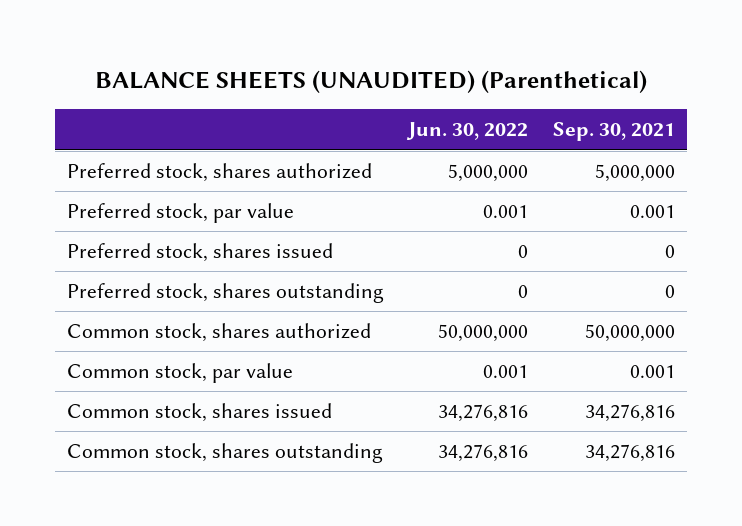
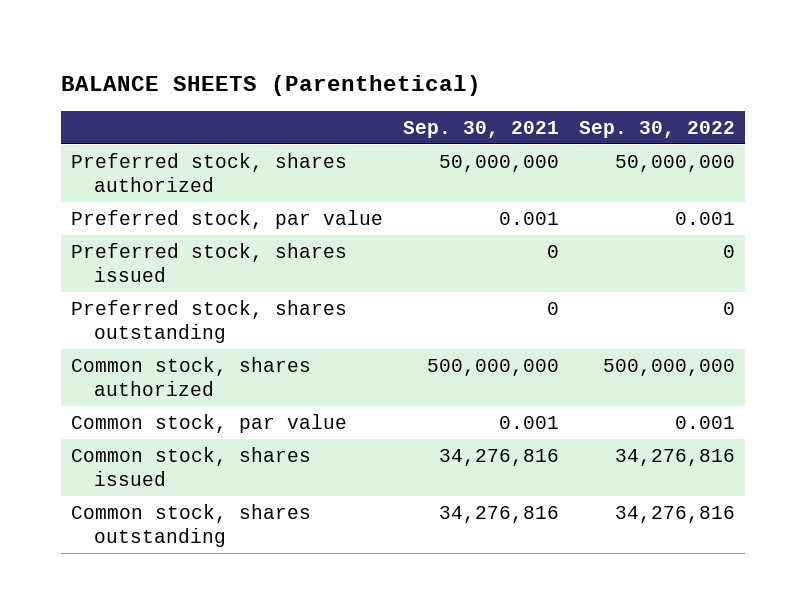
[94,70,647,94] BALANCE SHEETS (UNAUDITED) (Parenthetical) -> [60,75,481,97] BALANCE SHEETS (Parenthetical)
[406,122,529,141] Jun. 30, 2022 -> none
none -> [578,120,735,138] Sep. 30, 2022
[594,164,675,183] 5,000,000 -> [438,154,559,172] 50,000,000
[584,324,675,343] 50,000,000 -> [426,358,559,376] 500,000,000

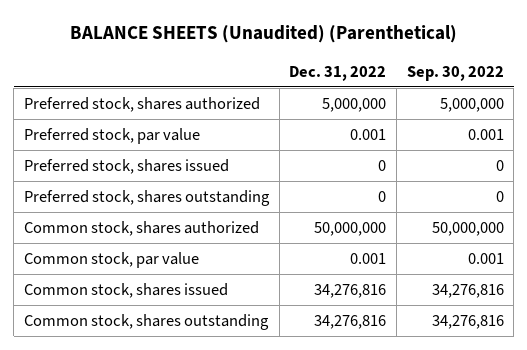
[60,75,481,97] BALANCE SHEETS (Parenthetical) -> [69,25,457,44] BALANCE SHEETS (Unaudited) (Parenthetical)
[402,120,559,138] Sep. 30, 2021 -> none
none -> [289,65,387,81] Dec. 31, 2022
[614,154,735,172] 50,000,000 -> [439,97,504,112] 5,000,000
[602,358,735,376] 500,000,000 -> [431,221,504,236] 50,000,000

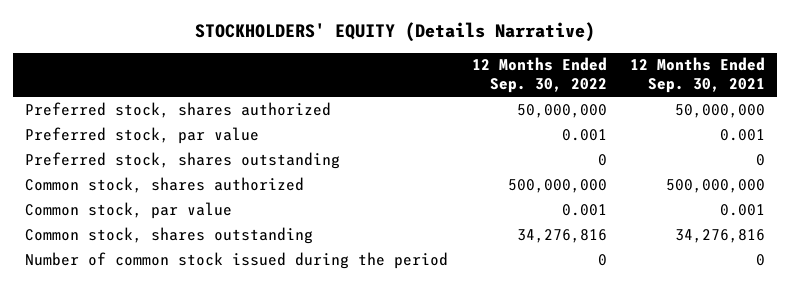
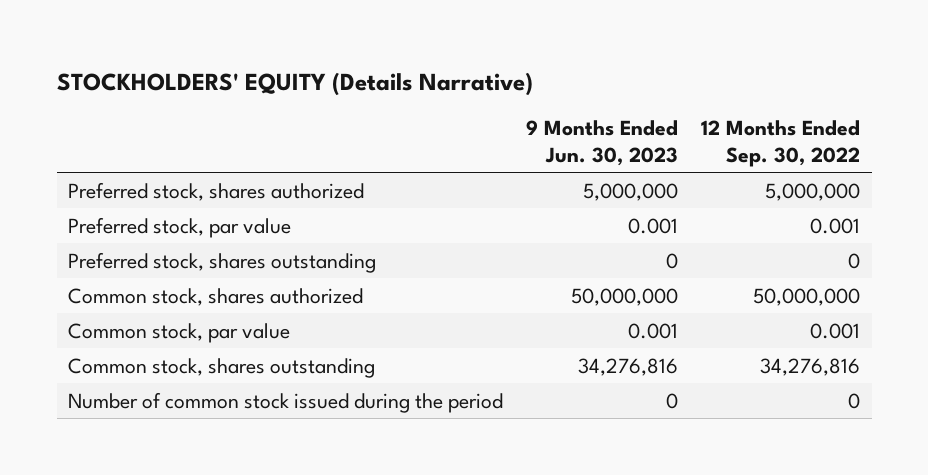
[630,57,766,94] 12 Months Ended Sep. 30, 2021 -> none
none -> [526,120,679,166] 9 Months Ended Jun. 30, 2023
[516,103,607,118] 50,000,000 -> [765,182,861,201] 5,000,000
[507,178,607,193] 500,000,000 -> [753,287,861,306] 50,000,000

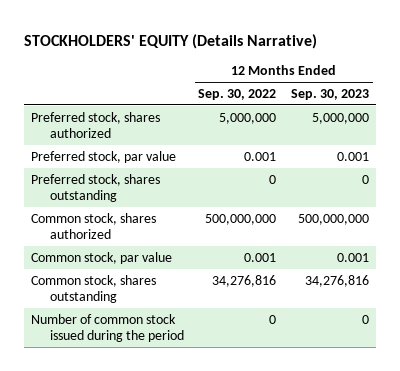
[526,120,679,166] 9 Months Ended Jun. 30, 2023 -> none
none -> [291,88,370,100] Sep. 30, 2023
[753,287,861,306] 50,000,000 -> [205,213,277,225] 500,000,000

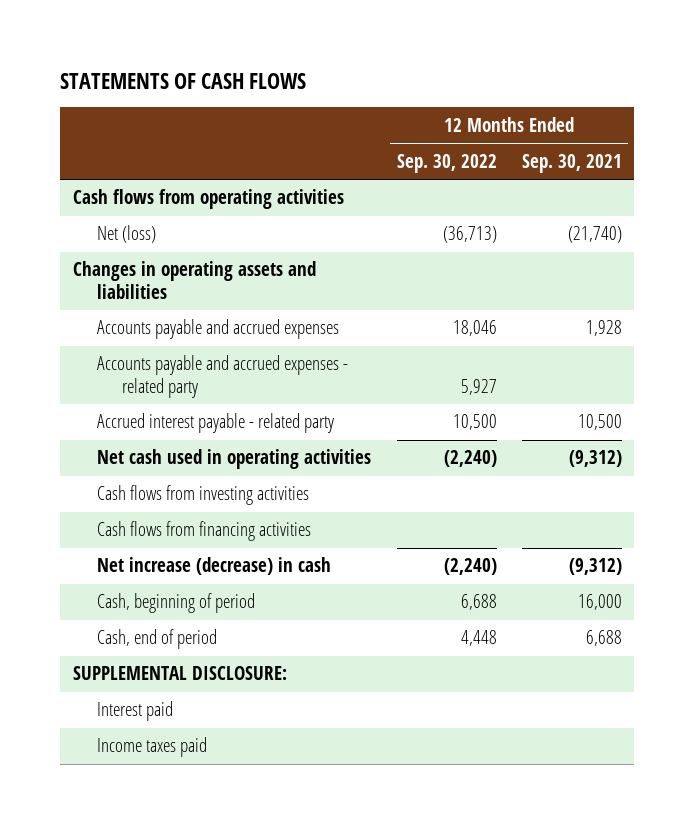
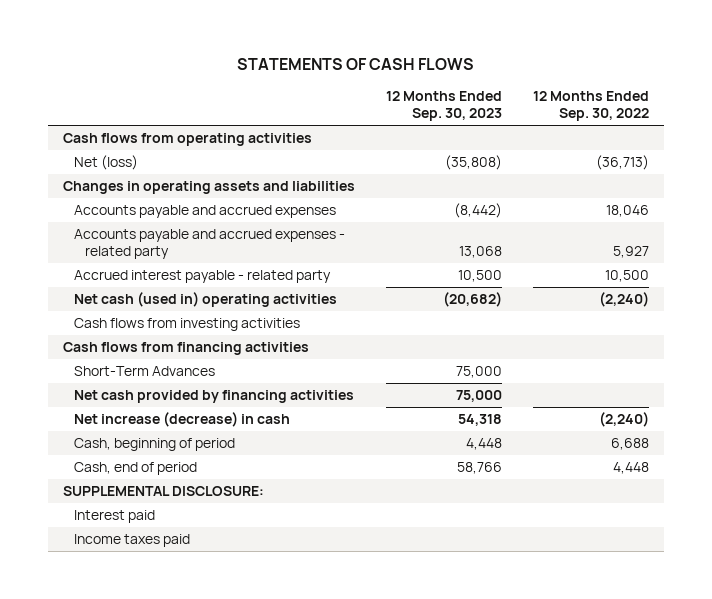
[521,153,622,173] Sep. 30, 2021 -> none
none -> [385,90,502,122] 12 Months Ended Sep. 30, 2023
[97,449,372,470] Net cash used in operating activities -> [74,292,338,308] Net cash (used in) operating activities
none -> [74,366,216,377] Short-Term Advances
none -> [74,390,355,404] Net cash provided by financing activities

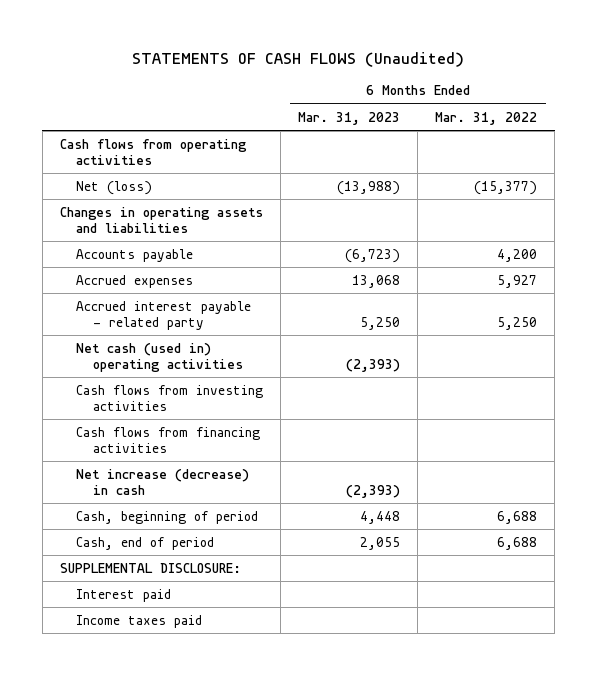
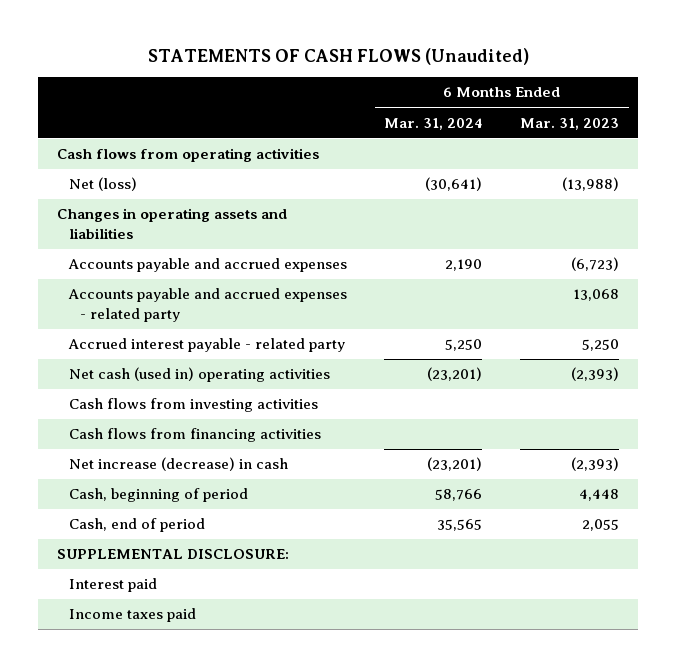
[435,111,538,125] Mar. 31, 2022 -> none
none -> [384,117,483,130] Mar. 31, 2024
[76,248,194,262] Accounts payable -> [67,258,347,273] Accounts payable and accrued expenses
[76,274,194,288] Accrued expenses -> [67,288,347,323] Accounts payable and accrued expenses - related party

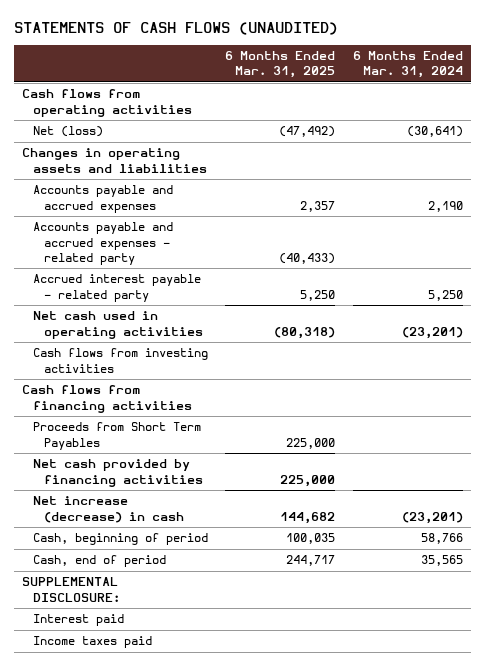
[148,47,530,65] STATEMENTS OF CASH FLOWS (Unaudited) -> [13,21,338,35] STATEMENTS OF CASH FLOWS (UNAUDITED)
[520,117,620,130] Mar. 31, 2023 -> none
none -> [225,51,336,79] 6 Months Ended Mar. 31, 2025
[68,367,330,383] Net cash (used in) operating activities -> [33,311,203,339] Net cash used in operating activities
none -> [33,422,202,450] Proceeds from Short Term Payables
none -> [33,459,203,487] Net cash provided by financing activities

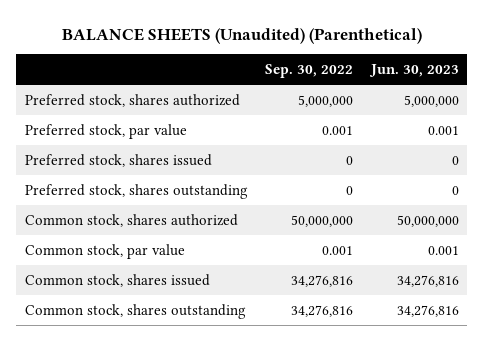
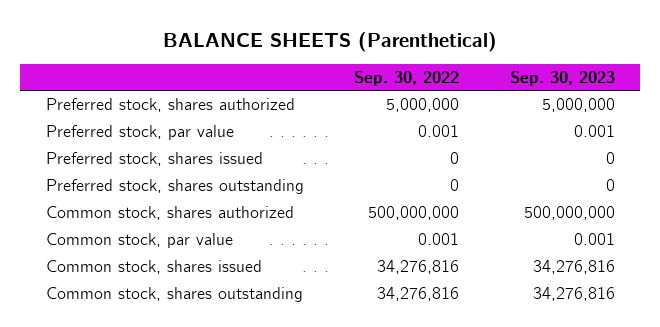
[61,27,422,44] BALANCE SHEETS (Unaudited) (Parenthetical) -> [163,31,498,52] BALANCE SHEETS (Parenthetical)
[368,64,459,78] Jun. 30, 2023 -> none
none -> [509,70,615,86] Sep. 30, 2023
[291,214,354,227] 50,000,000 -> [368,206,460,221] 500,000,000

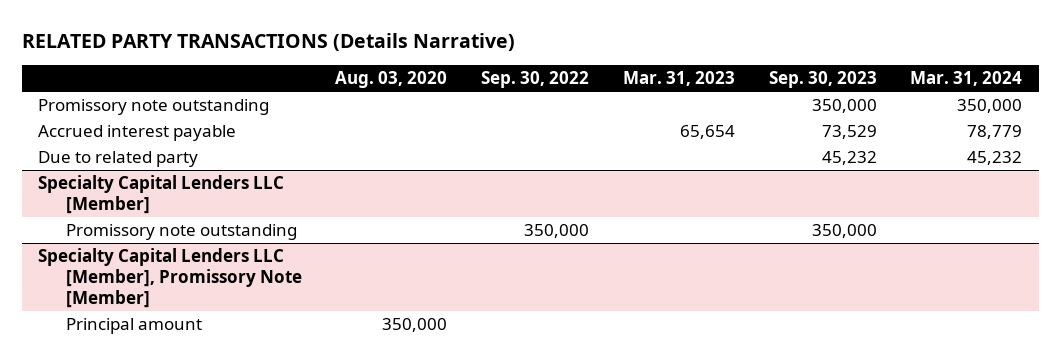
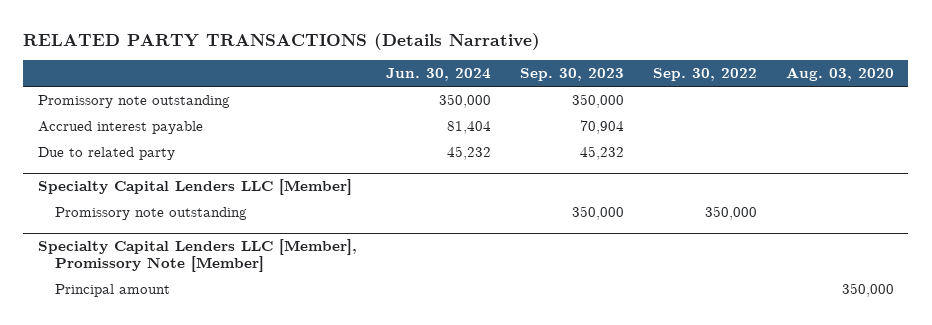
[622,71,735,87] Mar. 31, 2023 -> none
[910,71,1023,87] Mar. 31, 2024 -> none
none -> [385,68,491,82] Jun. 30, 2024
[821,125,877,140] 73,529 -> [579,119,624,134] 70,904

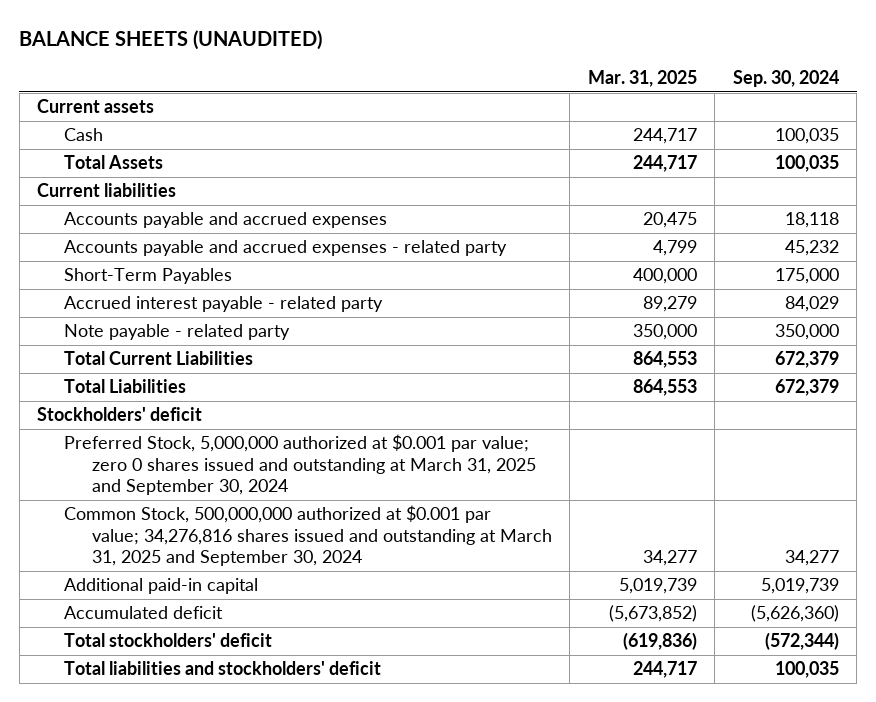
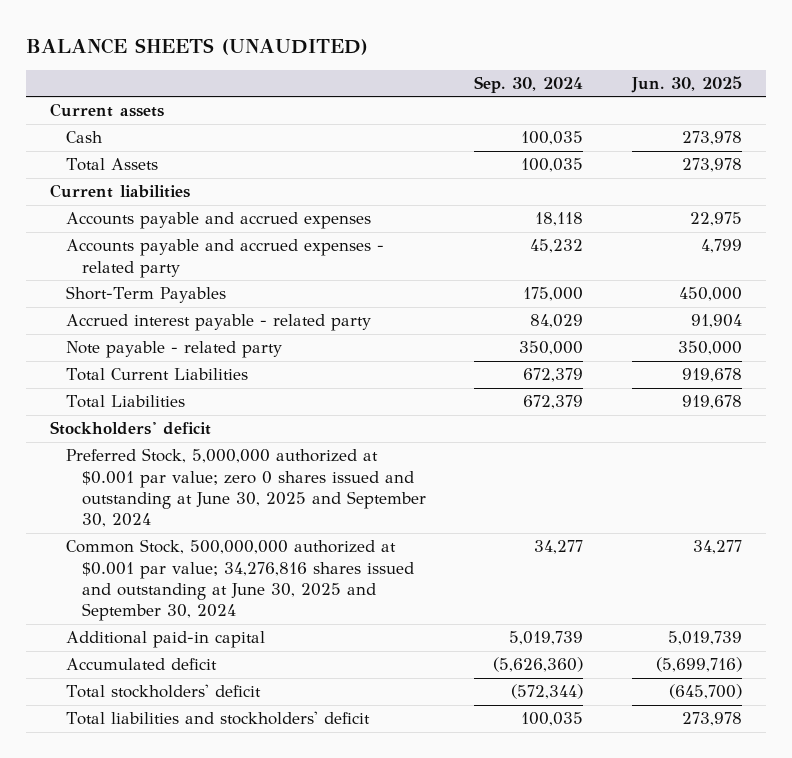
[587,70,697,88] Mar. 31, 2025 -> none
none -> [630,75,742,93] Jun. 30, 2025
[64,434,536,496] Preferred Stock, 5,000,000 authorized at $0.001 par value; zero 0 shares issued and outstanding at March 31, 2025 and September 30, 2024 -> [66,448,426,528] Preferred Stock, 5,000,000 authorized at $0.001 par value; zero 0 shares issued and outstanding at June 30, 2025 and September 30, 2024
[64,505,552,567] Common Stock, 500,000,000 authorized at $0.001 par value; 34,276,816 shares issued and outstanding at March 31, 2025 and September 30, 2024 -> [66,539,414,622] Common Stock, 500,000,000 authorized at $0.001 par value; 34,276,816 shares issued and outstanding at June 30, 2025 and September 30, 2024

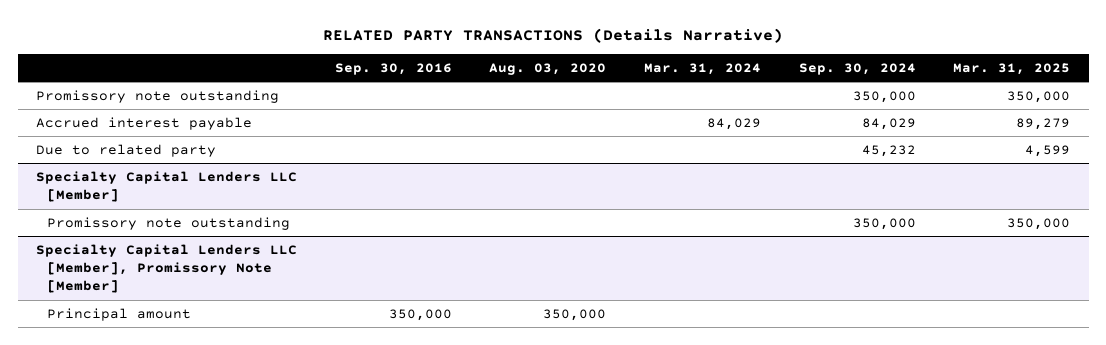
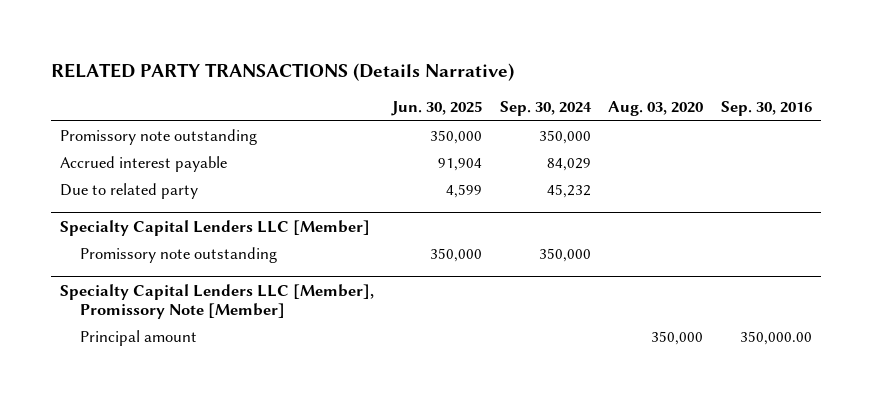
[644,62,762,75] Mar. 31, 2024 -> none
[953,62,1071,75] Mar. 31, 2025 -> none
none -> [390,101,482,117] Jun. 30, 2025
[388,308,452,321] 350,000 -> [739,330,812,345] 350,000.00

